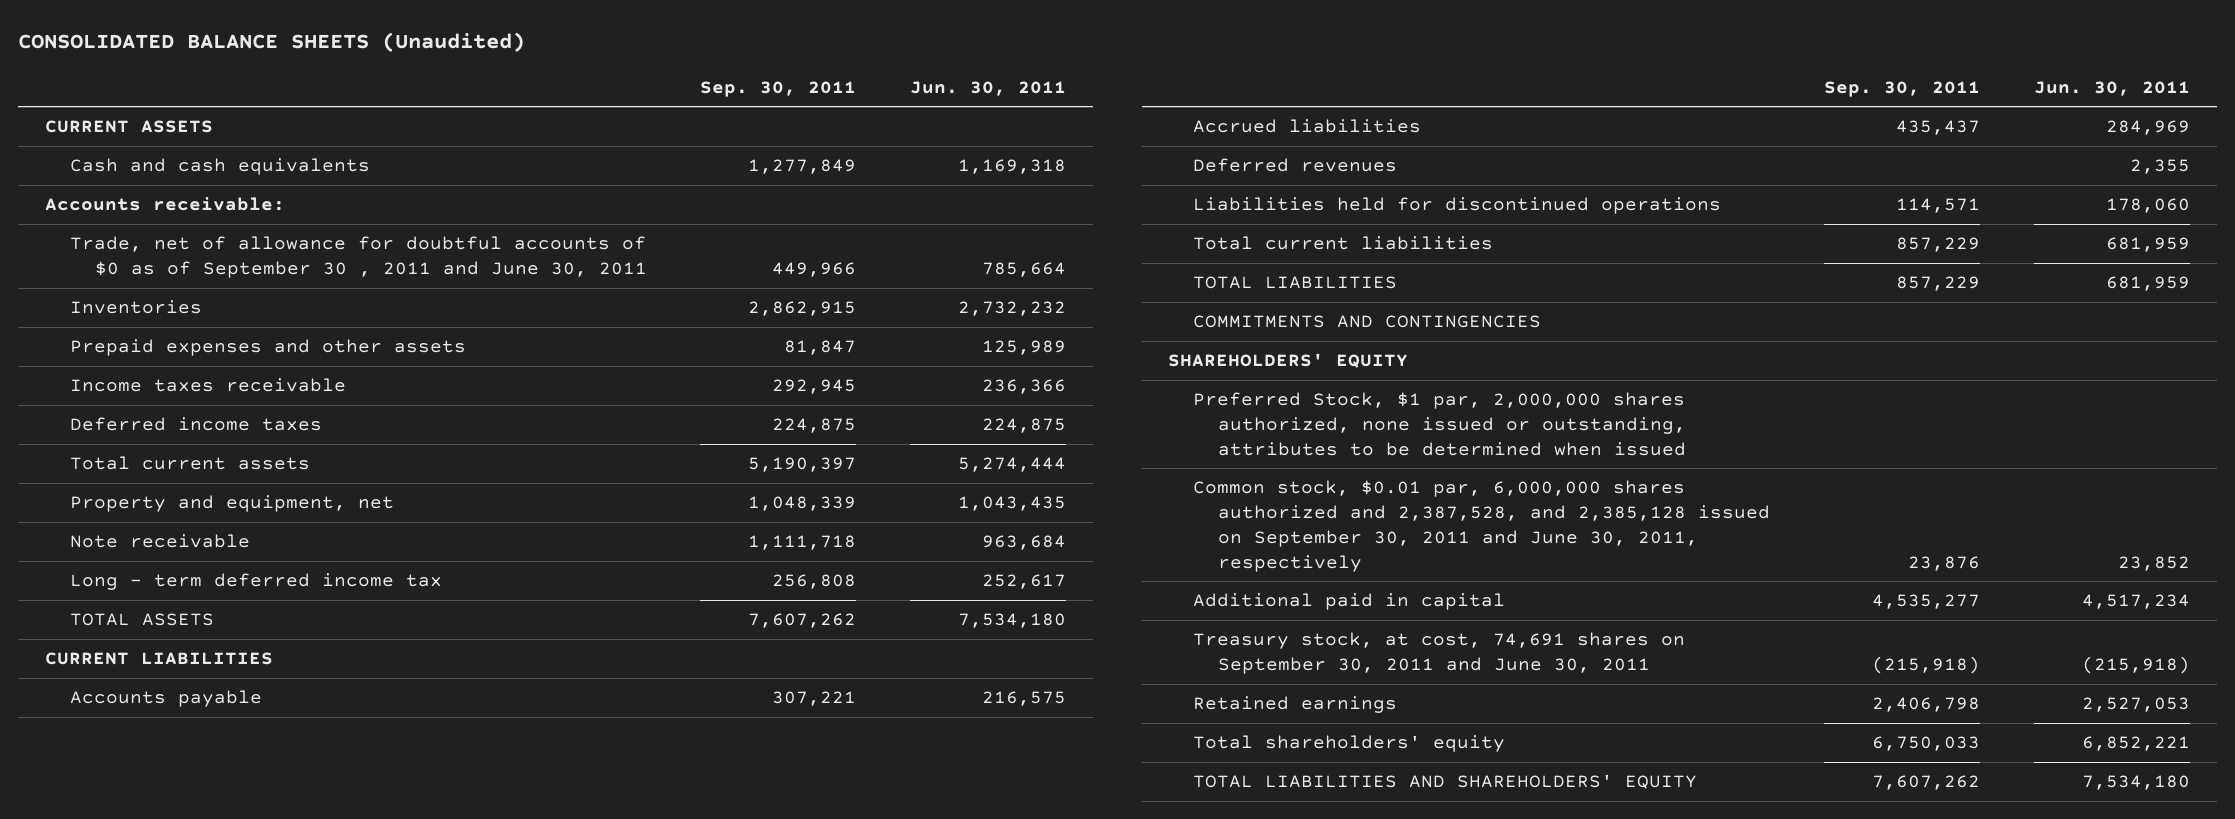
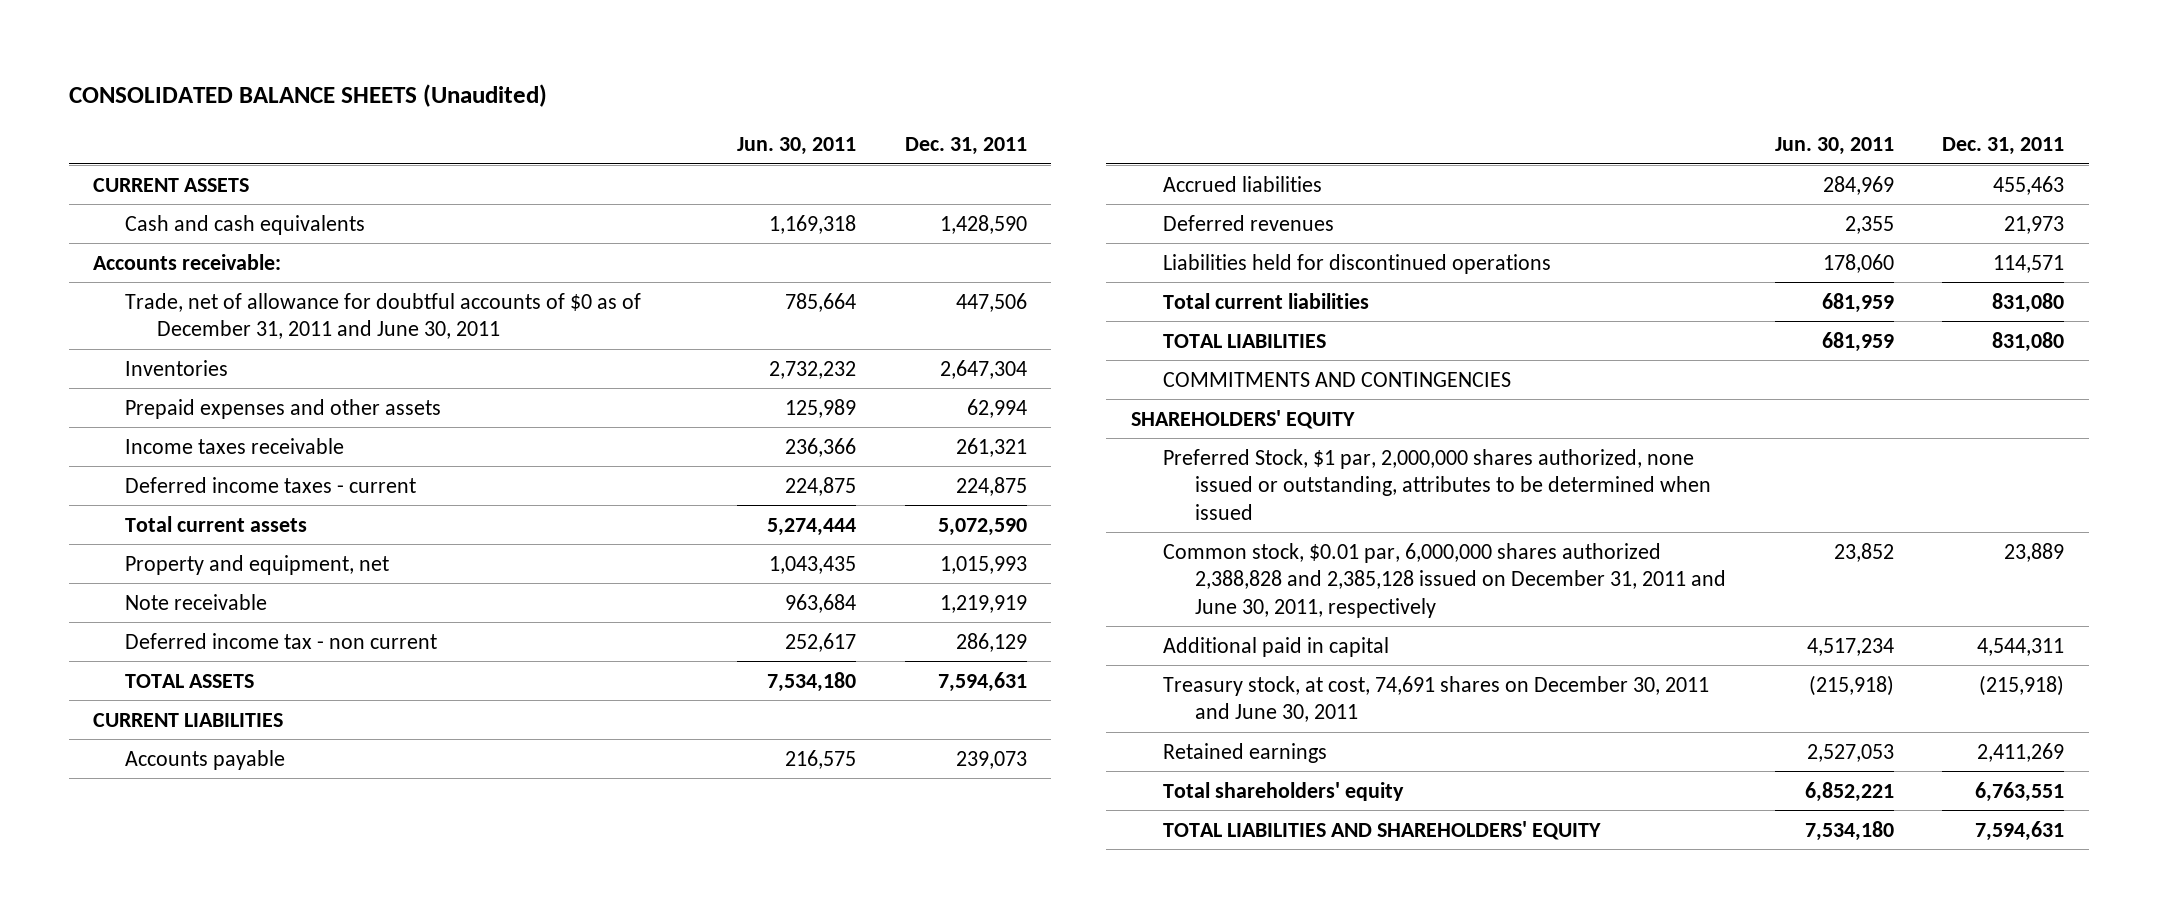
[700,80,857,97] Sep. 30, 2011 -> none
none -> [904,137,1027,156] Dec. 31, 2011
[69,236,647,278] Trade, net of allowance for doubtful accounts of $0 as of September 30 , 2011 and June 30, 2011 -> [125,292,642,340] Trade, net of allowance for doubtful accounts of $0 as of December 31, 2011 and June 30, 2011
[69,417,322,432] Deferred income taxes -> [125,476,417,493] Deferred income taxes - current
[69,573,442,591] Long - term deferred income tax -> [125,632,438,649] Deferred income tax - non current
[1193,480,1771,572] Common stock, $0.01 par, 6,000,000 shares authorized and 2,387,528, and 2,385,128 issued on September 30, 2011 and June 30, 2011, respectively -> [1162,542,1726,618] Common stock, $0.01 par, 6,000,000 shares authorized 2,388,828 and 2,385,128 issued on December 31, 2011 and June 30, 2011, respectively
[1193,632,1686,674] Treasury stock, at cost, 74,691 shares on September 30, 2011 and June 30, 2011 -> [1162,675,1709,723] Treasury stock, at cost, 74,691 shares on December 30, 2011 and June 30, 2011

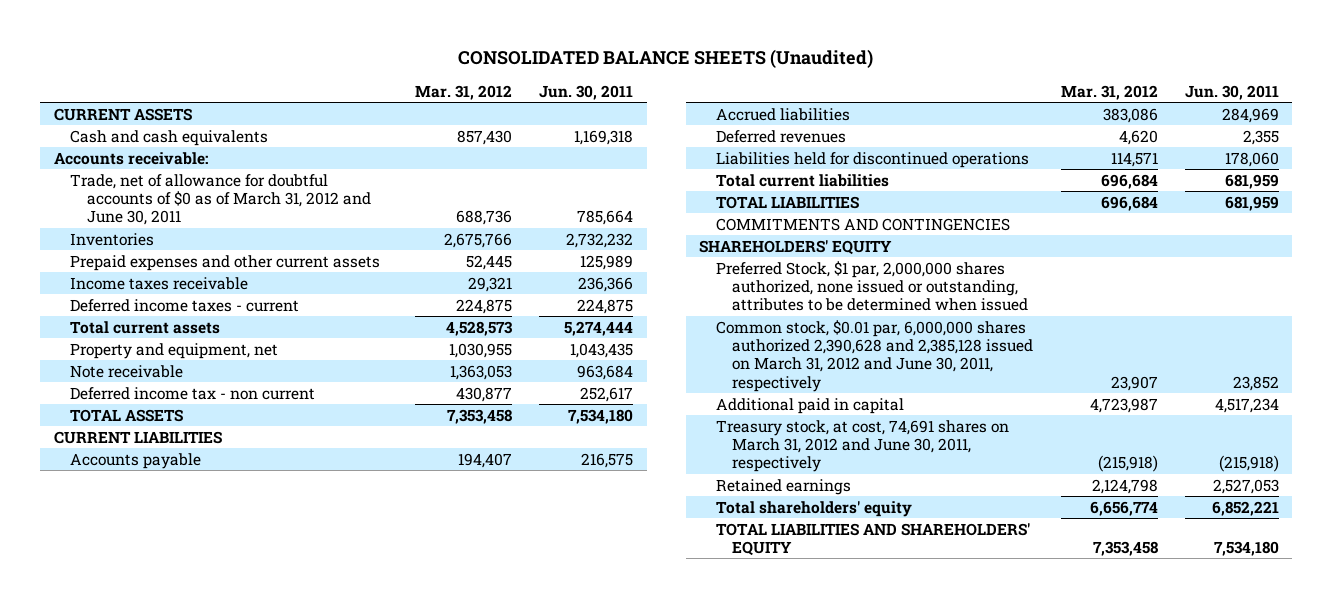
[904,137,1027,156] Dec. 31, 2011 -> none
none -> [414,84,512,100] Mar. 31, 2012
[125,292,642,340] Trade, net of allowance for doubtful accounts of $0 as of December 31, 2011 and June 30, 2011 -> [70,173,371,226] Trade, net of allowance for doubtful accounts of $0 as of March 31, 2012 and June 30, 2011
[125,398,442,419] Prepaid expenses and other assets -> [70,254,381,271] Prepaid expenses and other current assets
[1162,542,1726,618] Common stock, $0.01 par, 6,000,000 shares authorized 2,388,828 and 2,385,128 issued on December 31, 2011 and June 30, 2011, respectively -> [715,319,1034,392] Common stock, $0.01 par, 6,000,000 shares authorized 2,390,628 and 2,385,128 issued on March 31, 2012 and June 30, 2011, respectively
[1162,675,1709,723] Treasury stock, at cost, 74,691 shares on December 30, 2011 and June 30, 2011 -> [715,419,1009,473] Treasury stock, at cost, 74,691 shares on March 31, 2012 and June 30, 2011, respectively

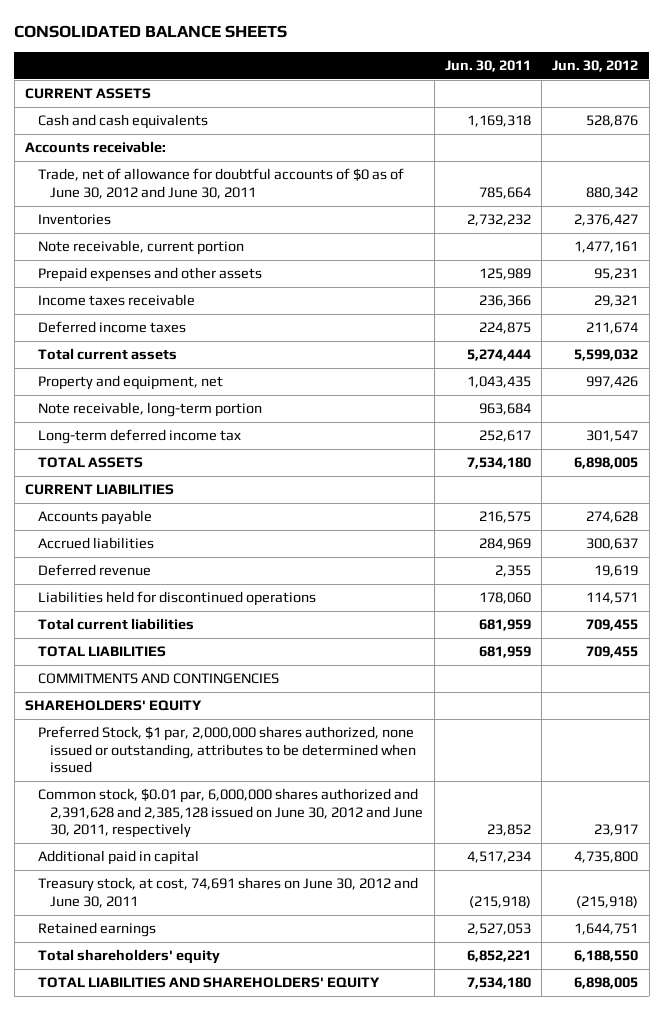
[458,49,874,69] CONSOLIDATED BALANCE SHEETS (Unaudited) -> [14,25,288,39] CONSOLIDATED BALANCE SHEETS
[414,84,512,100] Mar. 31, 2012 -> none
none -> [552,60,639,73] Jun. 30, 2012
[70,173,371,226] Trade, net of allowance for doubtful accounts of $0 as of March 31, 2012 and June 30, 2011 -> [37,168,404,199] Trade, net of allowance for doubtful accounts of $0 as of June 30, 2012 and June 30, 2011
none -> [37,240,244,256] Note receivable, current portion
[70,254,381,271] Prepaid expenses and other current assets -> [37,267,262,283] Prepaid expenses and other assets
[70,298,300,312] Deferred income taxes - current -> [37,321,186,334] Deferred income taxes
[70,364,184,378] Note receivable -> [37,402,262,418] Note receivable, long-term portion
[70,386,316,400] Deferred income tax - non current -> [37,429,241,445] Long-term deferred income tax
[715,129,846,143] Deferred revenues -> [37,564,151,577] Deferred revenue
[715,319,1034,392] Common stock, $0.01 par, 6,000,000 shares authorized 2,390,628 and 2,385,128 issued on March 31, 2012 and June 30, 2011, respectively -> [37,788,424,839] Common stock, $0.01 par, 6,000,000 shares authorized and 2,391,628 and 2,385,128 issued on June 30, 2012 and June 30, 2011, respectively
[715,419,1009,473] Treasury stock, at cost, 74,691 shares on March 31, 2012 and June 30, 2011, respectively -> [37,877,418,908] Treasury stock, at cost, 74,691 shares on June 30, 2012 and June 30, 2011

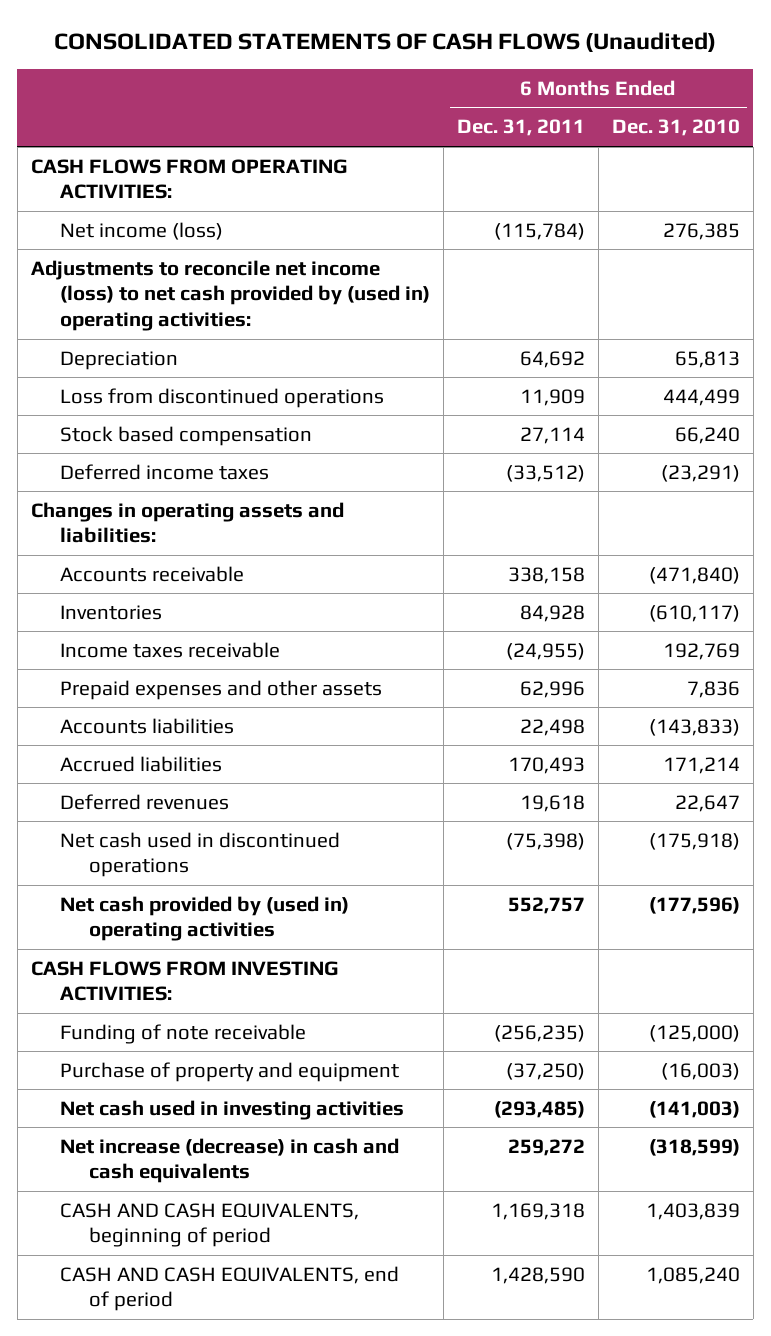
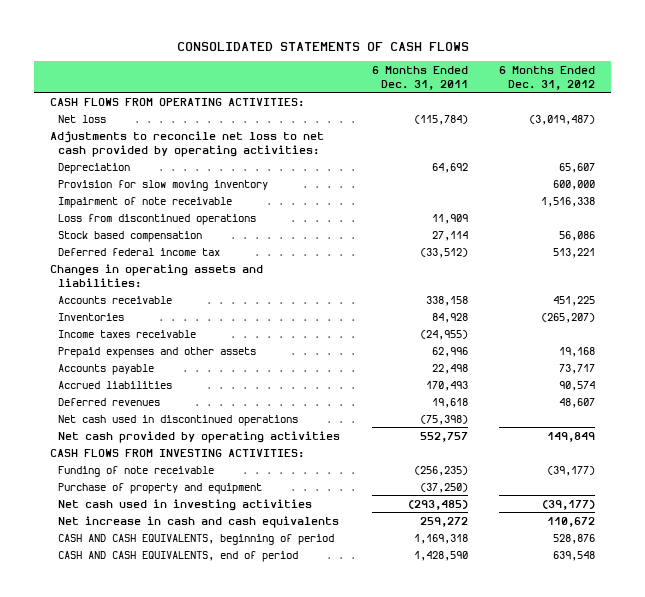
[54,31,717,52] CONSOLIDATED STATEMENTS OF CASH FLOWS (Unaudited) -> [176,41,469,51] CONSOLIDATED STATEMENTS OF CASH FLOWS
[611,119,740,137] Dec. 31, 2010 -> none
none -> [499,66,596,90] 6 Months Ended Dec. 31, 2012
[59,221,223,240] Net income (loss) -> [58,114,107,123] Net loss
[30,259,430,332] Adjustments to reconcile net income (loss) to net cash provided by (used in) operating activities: -> [49,130,324,157] Adjustments to reconcile net loss to net cash provided by operating activities:
none -> [58,179,269,191] Provision for slow moving inventory
none -> [58,196,233,208] Impairment of note receivable
[59,463,269,480] Deferred income taxes -> [58,247,221,256] Deferred federal income tax
[59,717,234,734] Accounts liabilities -> [58,363,155,375] Accounts payable
[59,895,349,942] Net cash provided by (used in) operating activities -> [58,430,341,443] Net cash provided by operating activities
[59,1137,399,1184] Net increase (decrease) in cash and cash equivalents -> [58,515,340,528] Net increase in cash and cash equivalents

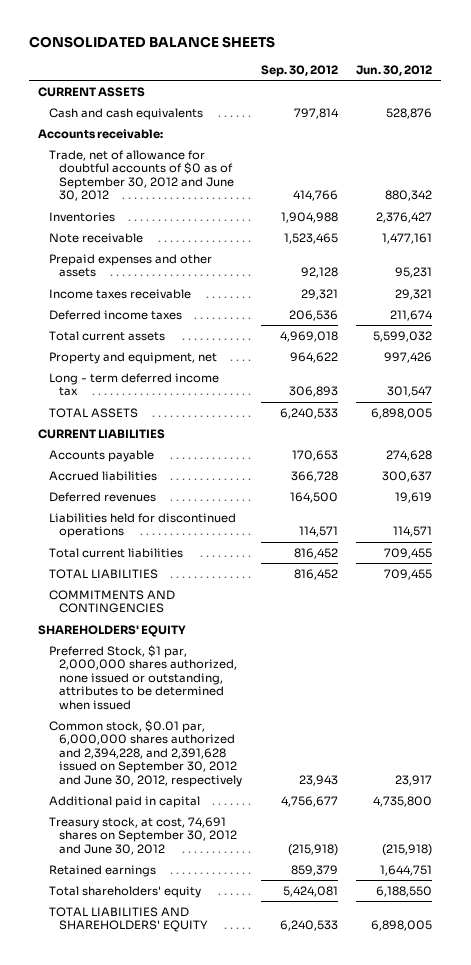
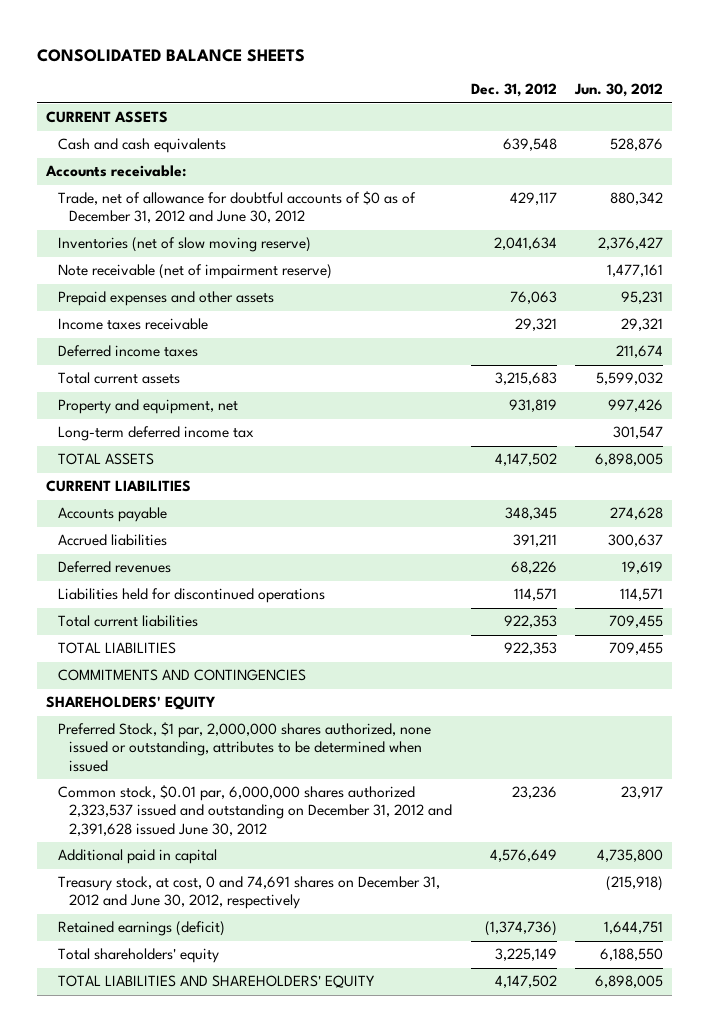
[260,64,338,77] Sep. 30, 2012 -> none
none -> [470,83,557,98] Dec. 31, 2012
[48,149,235,202] Trade, net of allowance for doubtful accounts of $0 as of September 30, 2012 and June 30, 2012 -> [57,191,416,224] Trade, net of allowance for doubtful accounts of $0 as of December 31, 2012 and June 30, 2012
[48,211,115,222] Inventories -> [57,237,311,253] Inventories (net of slow moving reserve)
[48,232,143,243] Note receivable -> [57,264,332,280] Note receivable (net of impairment reserve)
[48,372,219,397] Long - term deferred income tax -> [57,426,254,442] Long-term deferred income tax
[48,719,243,787] Common stock, $0.01 par, 6,000,000 shares authorized and 2,394,228, and 2,391,628 issued on September 30, 2012 and June 30, 2012, respectively -> [57,785,453,836] Common stock, $0.01 par, 6,000,000 shares authorized 2,323,537 issued and outstanding on December 31, 2012 and 2,391,628 issued June 30, 2012
[48,816,238,855] Treasury stock, at cost, 74,691 shares on September 30, 2012 and June 30, 2012 -> [57,876,440,910] Treasury stock, at cost, 0 and 74,691 shares on December 31, 2012 and June 30, 2012, respectively
[48,864,156,877] Retained earnings -> [57,921,225,937] Retained earnings (deficit)

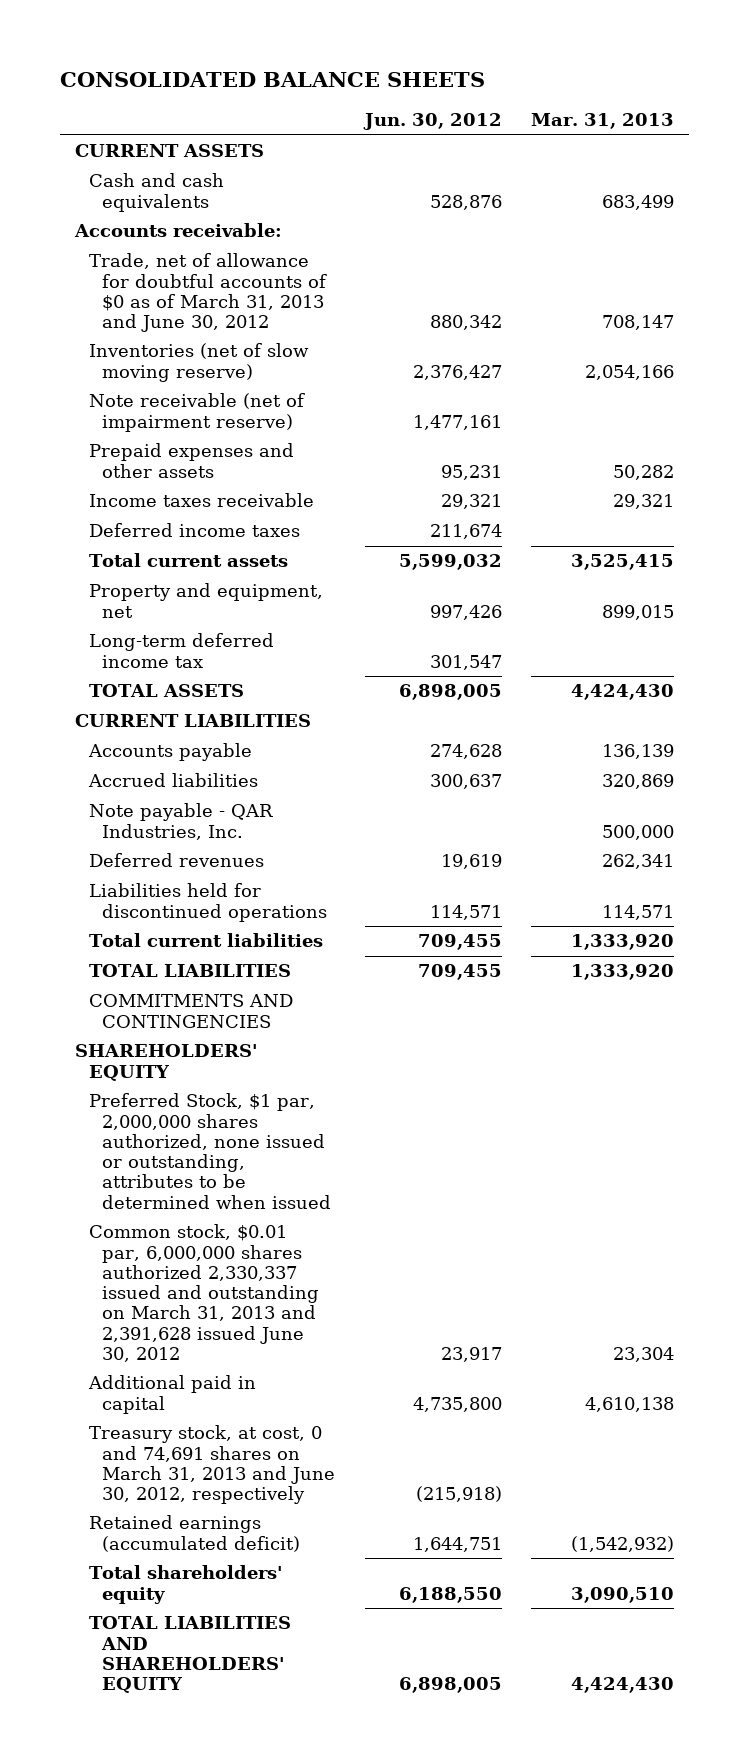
[470,83,557,98] Dec. 31, 2012 -> none
none -> [531,113,675,130] Mar. 31, 2013
[57,191,416,224] Trade, net of allowance for doubtful accounts of $0 as of December 31, 2012 and June 30, 2012 -> [88,253,328,333] Trade, net of allowance for doubtful accounts of $0 as of March 31, 2013 and June 30, 2012
none -> [88,803,273,840] Note payable - QAR Industries, Inc.
[57,785,453,836] Common stock, $0.01 par, 6,000,000 shares authorized 2,323,537 issued and outstanding on December 31, 2012 and 2,391,628 issued June 30, 2012 -> [88,1224,320,1362] Common stock, $0.01 par, 6,000,000 shares authorized 2,330,337 issued and outstanding on March 31, 2013 and 2,391,628 issued June 30, 2012
[57,876,440,910] Treasury stock, at cost, 0 and 74,691 shares on December 31, 2012 and June 30, 2012, respectively -> [88,1425,336,1505] Treasury stock, at cost, 0 and 74,691 shares on March 31, 2013 and June 30, 2012, respectively
[57,921,225,937] Retained earnings (deficit) -> [88,1515,301,1552] Retained earnings (accumulated deficit)

